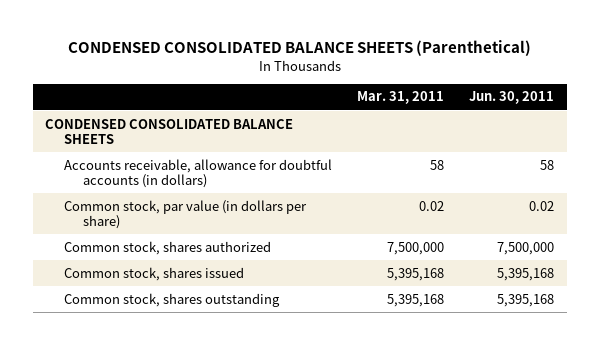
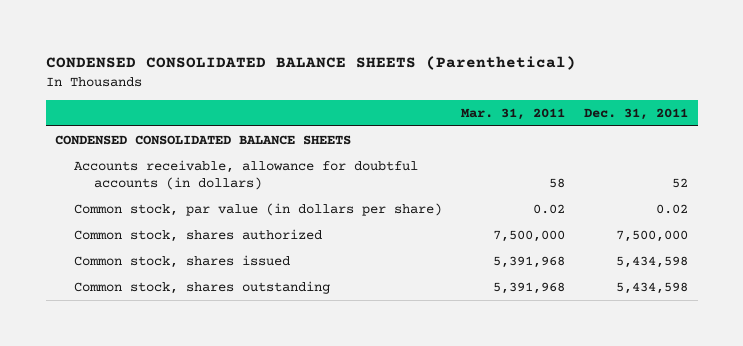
[469,91,555,105] Jun. 30, 2011 -> none
none -> [584,107,689,120] Dec. 31, 2011
[387,267,445,281] 5,395,168 -> [493,255,566,268] 5,391,968
[387,293,445,307] 5,395,168 -> [493,281,566,294] 5,391,968

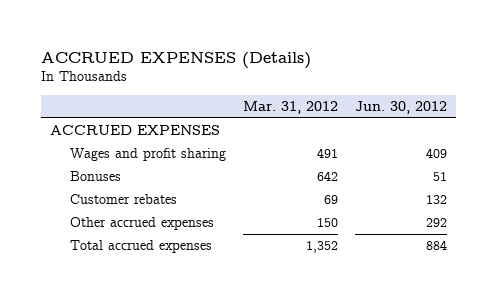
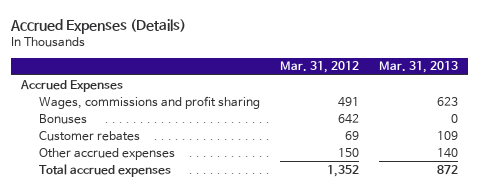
[41,51,312,69] ACCRUED EXPENSES (Details) -> [10,18,187,34] Accrued Expenses (Details)
[355,101,448,115] Jun. 30, 2012 -> none
none -> [378,61,458,74] Mar. 31, 2013
[50,125,221,136] ACCRUED EXPENSES -> [20,79,124,92] Accrued Expenses
[69,148,226,162] Wages and profit sharing -> [39,95,261,109] Wages, commissions and profit sharing

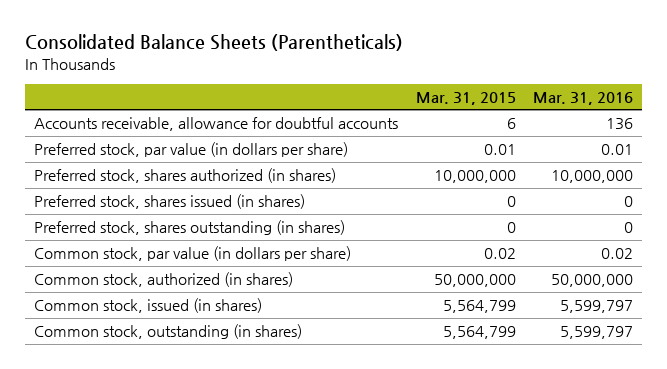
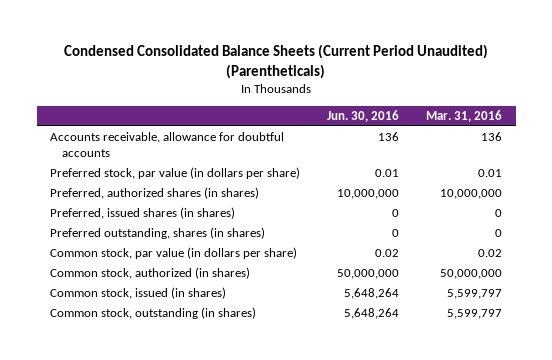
[24,34,403,52] Consolidated Balance Sheets (Parentheticals) -> [64,44,489,80] Condensed Consolidated Balance Sheets (Current Period Unaudited) (Parentheticals)
[415,91,516,105] Mar. 31, 2015 -> none
none -> [327,110,400,123] Jun. 30, 2016
[33,168,336,184] Preferred stock, shares authorized (in shares) -> [50,186,260,199] Preferred, authorized shares (in shares)
[33,194,305,210] Preferred stock, shares issued (in shares) -> [50,206,236,219] Preferred, issued shares (in shares)
[33,220,345,236] Preferred stock, shares outstanding (in shares) -> [50,226,266,239] Preferred outstanding, shares (in shares)

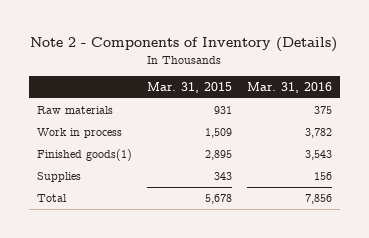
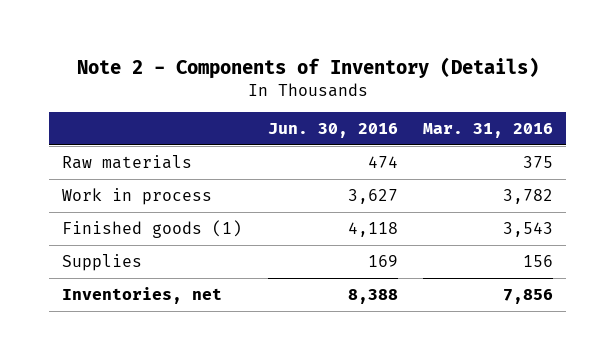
[146,81,232,93] Mar. 31, 2015 -> none
none -> [267,123,398,139] Jun. 30, 2016
[36,149,132,162] Finished goods(1) -> [62,219,243,238] Finished goods (1)
[36,194,67,203] Total -> [62,286,223,304] Inventories, net

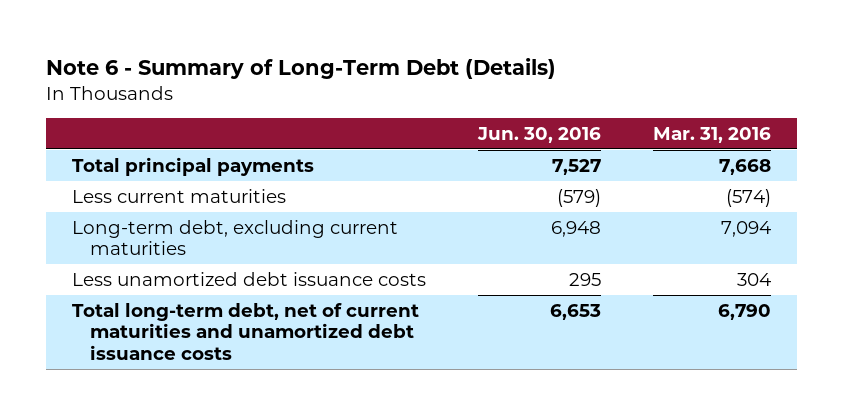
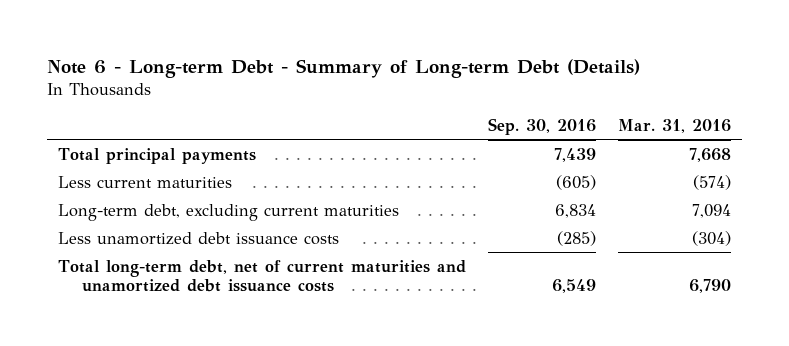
[46,57,557,79] Note 6 - Summary of Long-Term Debt (Details) -> [47,58,641,78] Note 6 - Long-term Debt - Summary of Long-term Debt (Details)
[477,126,602,143] Jun. 30, 2016 -> none
none -> [487,117,596,135] Sep. 30, 2016
[737,272,772,286] 304 -> [691,230,731,246] (304)

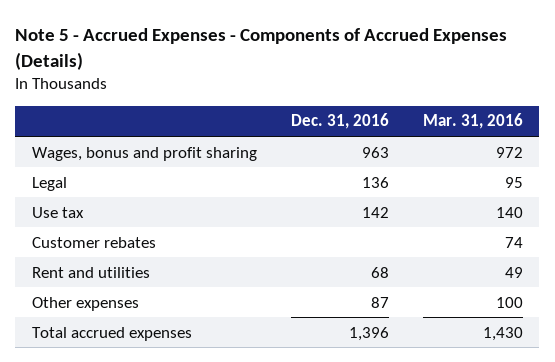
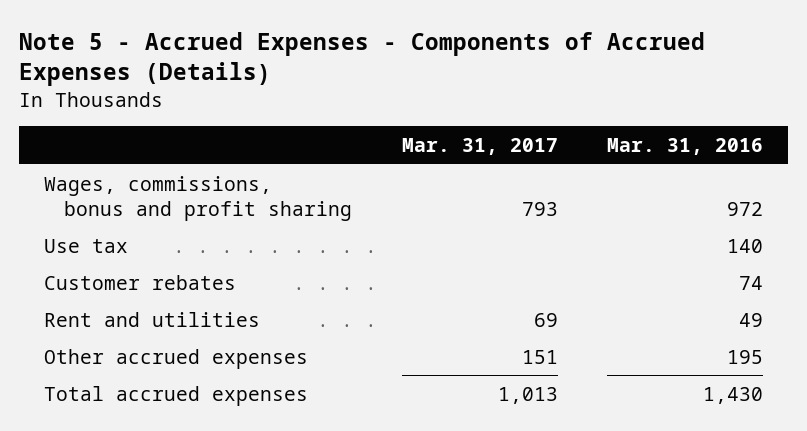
[290,113,389,130] Dec. 31, 2016 -> none
none -> [401,138,558,156] Mar. 31, 2017
[32,176,68,191] Legal -> none
[32,146,258,161] Wages, bonus and profit sharing -> [44,175,353,221] Wages, commissions, bonus and profit sharing
[32,296,140,311] Other expenses -> [44,348,309,369] Other accrued expenses
[495,296,523,308] 100 -> [727,349,764,364] 195

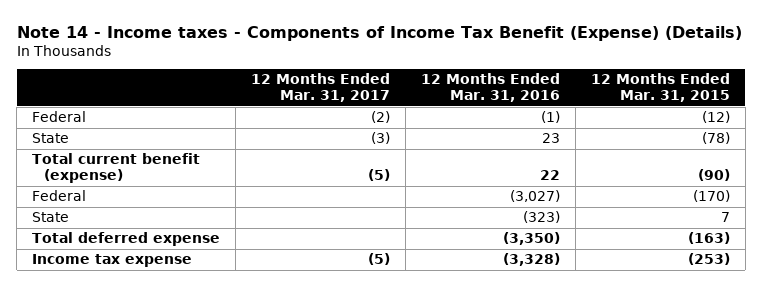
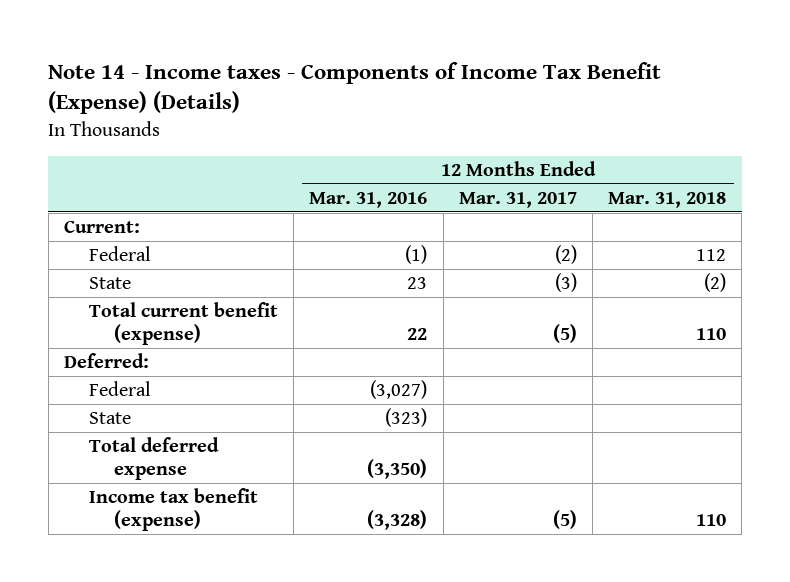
[590,73,730,102] 12 Months Ended Mar. 31, 2015 -> none
none -> [608,191,727,208] Mar. 31, 2018
none -> [64,220,141,234] Current:
none -> [64,353,150,369] Deferred:
[32,254,193,268] Income tax expense -> [89,488,259,531] Income tax benefit (expense)

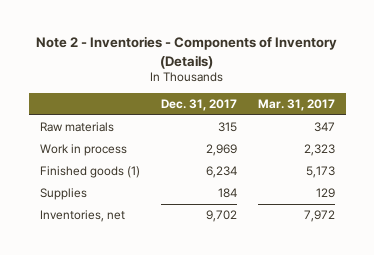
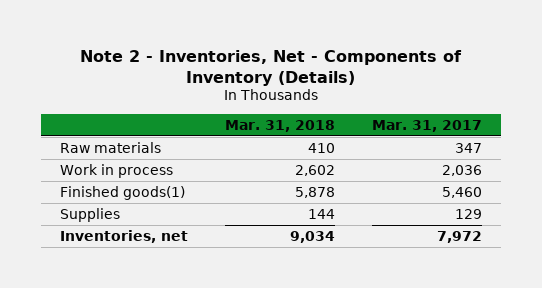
[36,36,338,69] Note 2 - Inventories - Components of Inventory (Details) -> [80,49,463,86] Note 2 - Inventories, Net - Components of Inventory (Details)
[160,99,237,112] Dec. 31, 2017 -> none
none -> [225,119,336,132] Mar. 31, 2018
[303,144,335,157] 2,323 -> [442,164,483,176] 2,036
[39,166,140,179] Finished goods (1) -> [59,185,185,200] Finished goods(1)
[305,166,335,179] 5,173 -> [442,186,483,198] 5,460

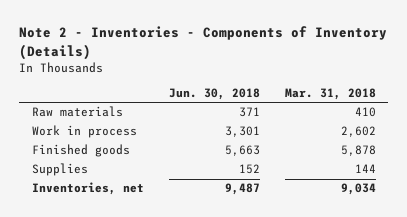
[80,49,463,86] Note 2 - Inventories, Net - Components of Inventory (Details) -> [18,26,387,60] Note 2 - Inventories - Components of Inventory (Details)
[372,119,483,132] Mar. 31, 2017 -> none
none -> [168,88,260,101] Jun. 30, 2018
[59,185,185,200] Finished goods(1) -> [31,144,130,158] Finished goods

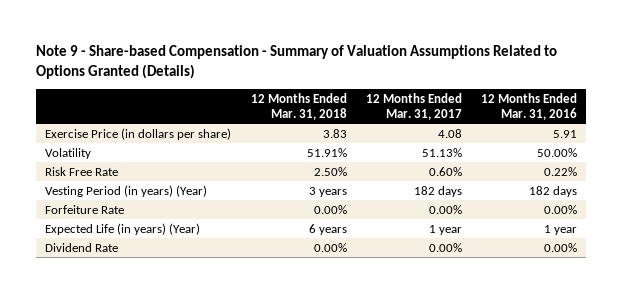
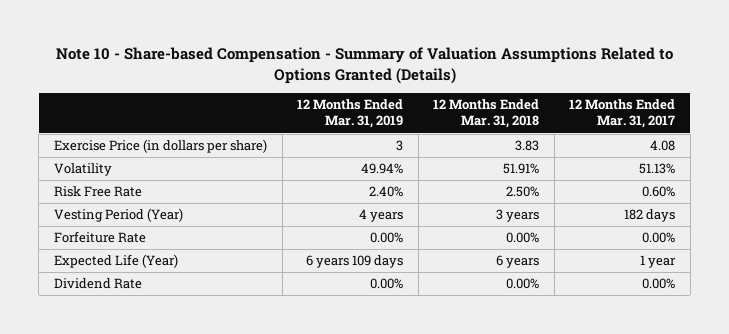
[35,45,557,80] Note 9 - Share-based Compensation - Summary of Valuation Assumptions Related to Options Granted (Details) -> [55,47,673,84] Note 10 - Share-based Compensation - Summary of Valuation Assumptions Related to Options Granted (Details)
[480,92,577,120] 12 Months Ended Mar. 31, 2016 -> none
none -> [297,99,404,129] 12 Months Ended Mar. 31, 2019
[45,184,208,197] Vesting Period (in years) (Year) -> [54,208,184,223] Vesting Period (Year)
[45,222,201,235] Expected Life (in years) (Year) -> [54,254,179,269] Expected Life (Year)

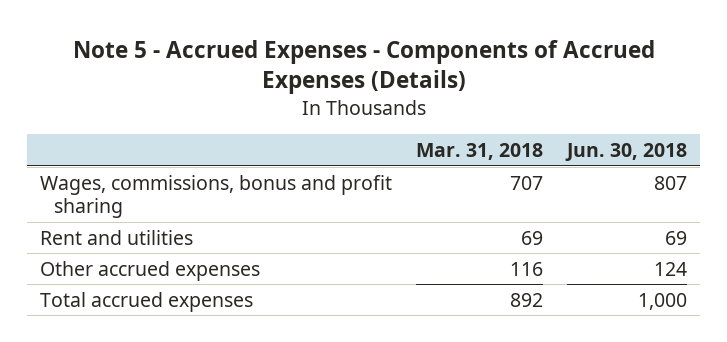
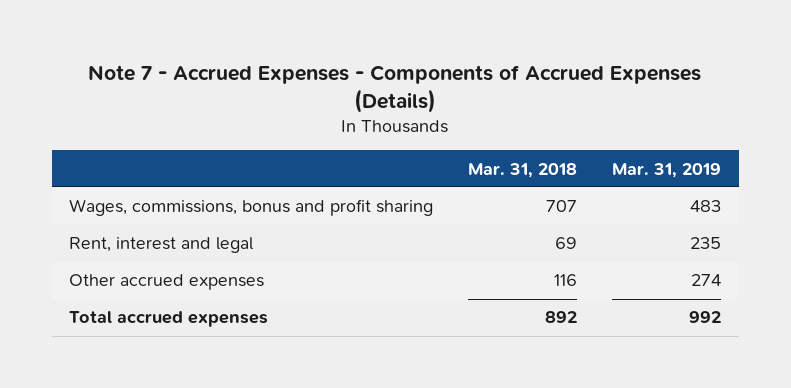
[72,39,655,95] Note 5 - Accrued Expenses - Components of Accrued Expenses (Details) -> [88,64,702,113] Note 7 - Accrued Expenses - Components of Accrued Expenses (Details)
[565,143,688,162] Jun. 30, 2018 -> none
none -> [612,162,722,178] Mar. 31, 2019
[39,229,193,245] Rent and utilities -> [69,237,254,254] Rent, interest and legal

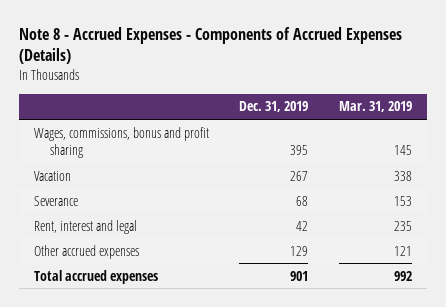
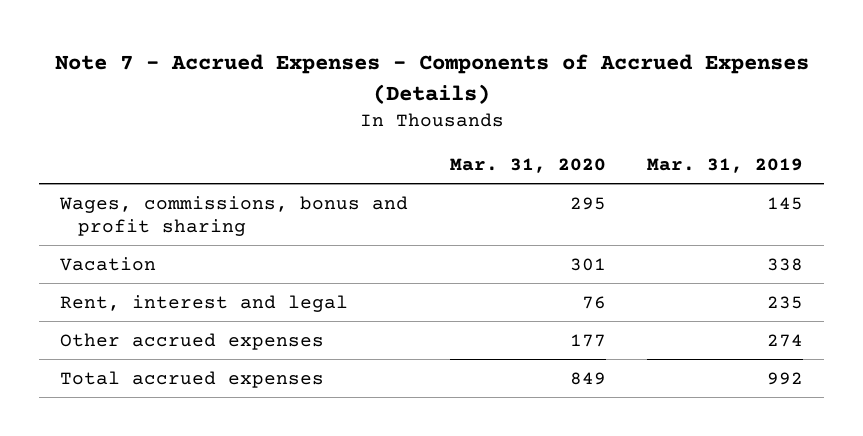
[18,27,402,65] Note 8 - Accrued Expenses - Components of Accrued Expenses (Details) -> [54,54,809,104] Note 7 - Accrued Expenses - Components of Accrued Expenses (Details)
[239,101,309,113] Dec. 31, 2019 -> none
none -> [449,157,606,173] Mar. 31, 2020
[34,195,79,206] Severance -> none
[393,245,412,256] 121 -> [766,333,803,347] 274

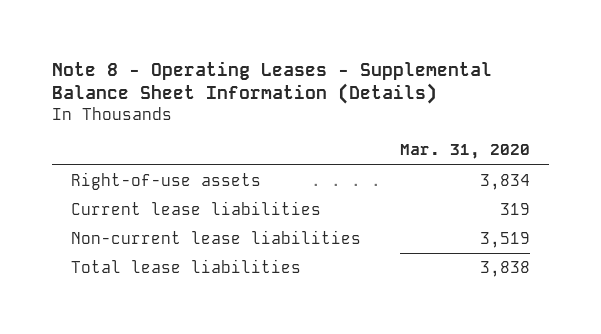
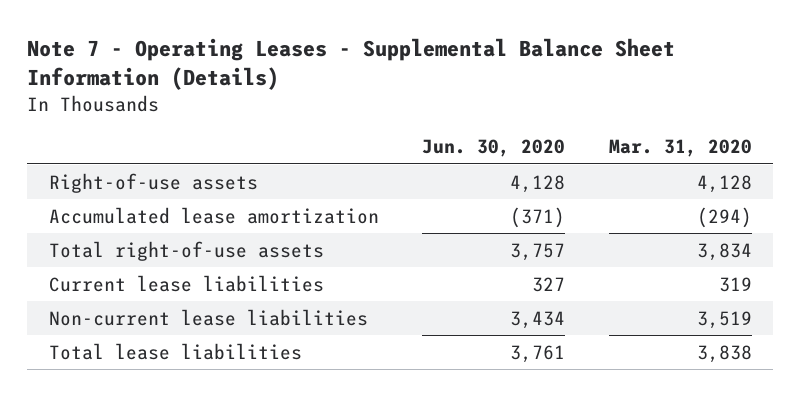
[51,60,492,105] Note 8 - Operating Leases - Supplemental Balance Sheet Information (Details) -> [26,38,675,91] Note 7 - Operating Leases - Supplemental Balance Sheet Information (Details)
none -> [422,139,566,158] Jun. 30, 2020
[479,174,530,191] 3,834 -> [696,174,752,193] 4,128
none -> [48,206,379,224] Accumulated lease amortization
none -> [48,240,324,261] Total right-of-use assets

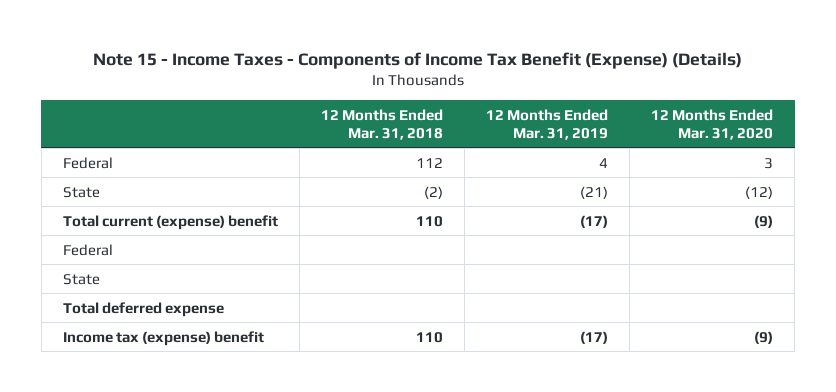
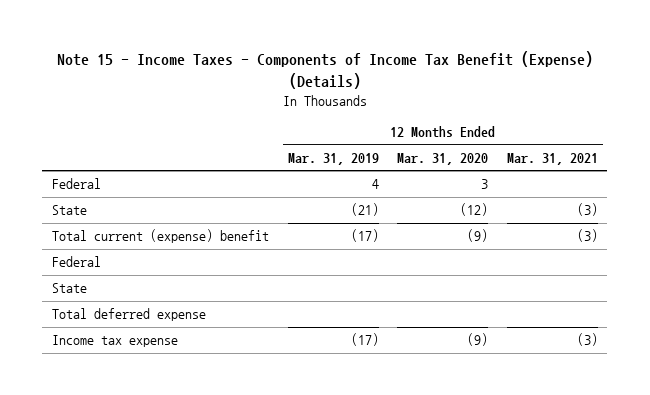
[321,108,444,140] 12 Months Ended Mar. 31, 2018 -> none
none -> [507,152,599,165] Mar. 31, 2021
[62,330,264,346] Income tax (expense) benefit -> [51,335,178,348] Income tax expense

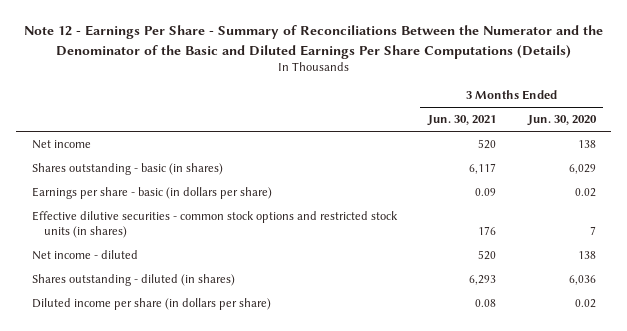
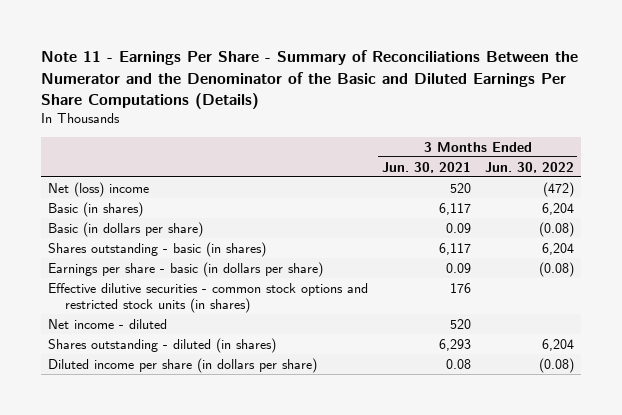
[23,25,603,59] Note 12 - Earnings Per Share - Summary of Reconciliations Between the Numerator and the Denominator of the Basic and Diluted Earnings Per Share Computations (Details) -> [40,50,578,109] Note 11 - Earnings Per Share - Summary of Reconciliations Between the Numerator and the Denominator of the Basic and Diluted Earnings Per Share Computations (Details)
[526,115,597,127] Jun. 30, 2020 -> none
none -> [484,161,574,173] Jun. 30, 2022
[31,139,91,149] Net income -> [47,181,149,197] Net (loss) income
none -> [47,201,143,217] Basic (in shares)
none -> [47,221,203,237] Basic (in dollars per share)

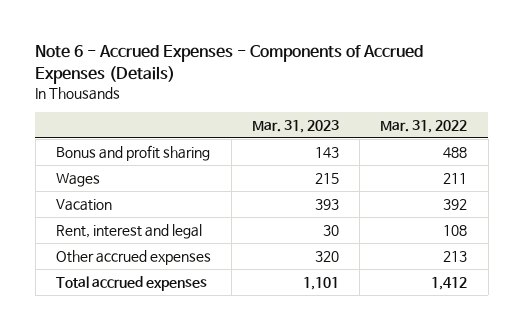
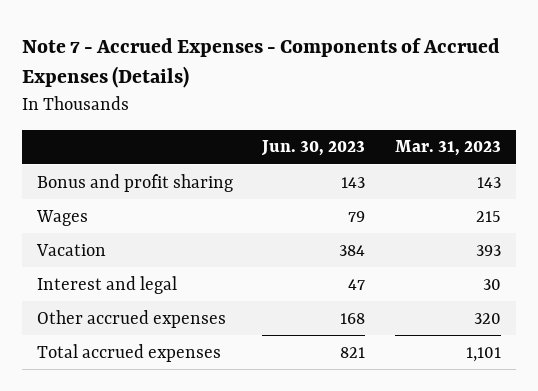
[35,45,424,84] Note 6 - Accrued Expenses - Components of Accrued Expenses (Details) -> [22,37,501,89] Note 7 - Accrued Expenses - Components of Accrued Expenses (Details)
[380,119,468,133] Mar. 31, 2022 -> none
none -> [261,140,366,157] Jun. 30, 2023
[56,223,203,239] Rent, interest and legal -> [36,275,177,294] Interest and legal

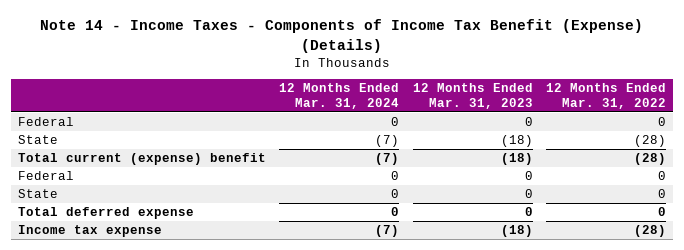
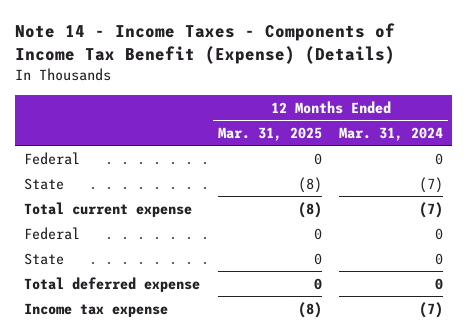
[412,83,533,109] 12 Months Ended Mar. 31, 2023 -> none
[546,83,667,109] 12 Months Ended Mar. 31, 2022 -> none
none -> [217,126,322,141] Mar. 31, 2025
[17,153,266,166] Total current (expense) benefit -> [23,201,192,217] Total current expense

